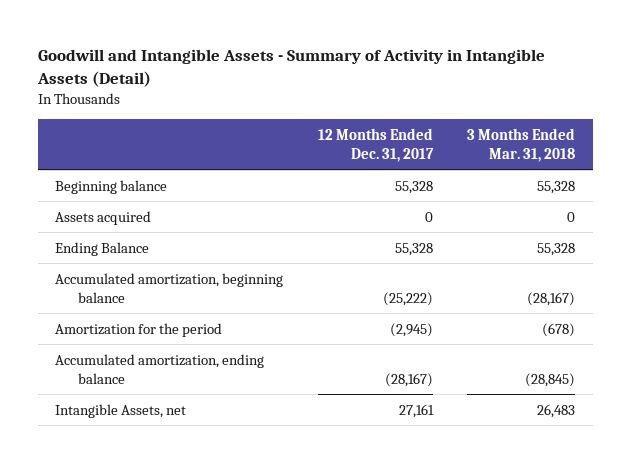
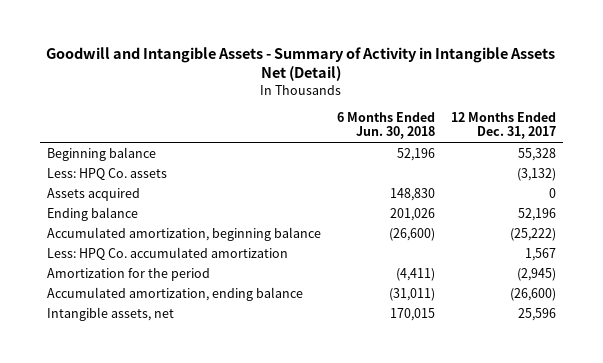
[36,48,545,88] Goodwill and Intangible Assets - Summary of Activity in Intangible Assets (Detail) -> [46,46,556,82] Goodwill and Intangible Assets - Summary of Activity in Intangible Assets Net (Detail)
[467,127,576,163] 3 Months Ended Mar. 31, 2018 -> none
none -> [336,112,435,140] 6 Months Ended Jun. 30, 2018
none -> [47,167,168,180] Less: HPQ Co. assets
[55,241,150,256] Ending Balance -> [47,206,139,221] Ending balance
[394,242,433,256] 55,328 -> [517,207,556,221] 52,196
none -> [47,246,289,260] Less: HPQ Co. accumulated amortization
[384,372,433,387] (28,167) -> [509,287,556,301] (26,600)
[55,403,187,418] Intangible Assets, net -> [47,306,175,321] Intangible assets, net
[398,403,434,418] 27,161 -> [517,307,556,321] 25,596

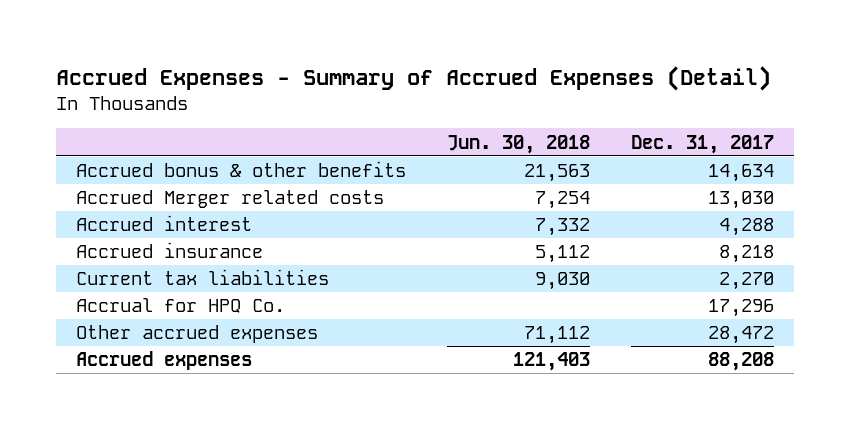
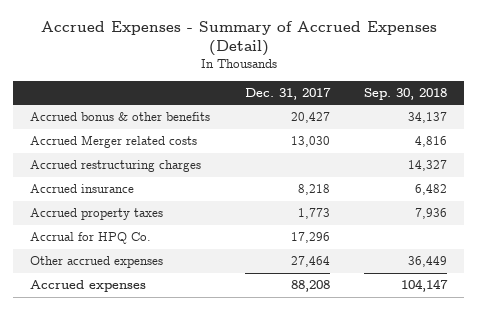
[447,134,591,154] Jun. 30, 2018 -> none
none -> [364,87,448,100] Sep. 30, 2018
[707,164,774,183] 14,634 -> [290,112,330,124] 20,427
[76,215,253,232] Accrued interest -> none
none -> [30,160,202,173] Accrued restructuring charges
[76,269,330,286] Current tax liabilities -> none
none -> [30,208,164,221] Accrued property taxes
[707,326,774,345] 28,472 -> [290,256,330,268] 27,464

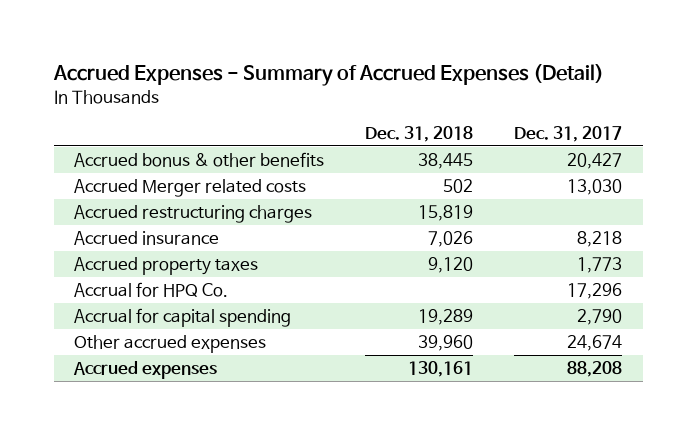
[364,87,448,100] Sep. 30, 2018 -> none
none -> [365,125,474,142] Dec. 31, 2018
none -> [74,308,292,328] Accrual for capital spending
[290,256,330,268] 27,464 -> [567,335,623,352] 24,674

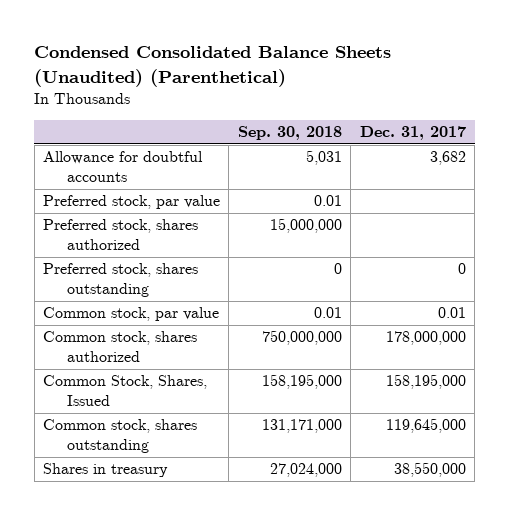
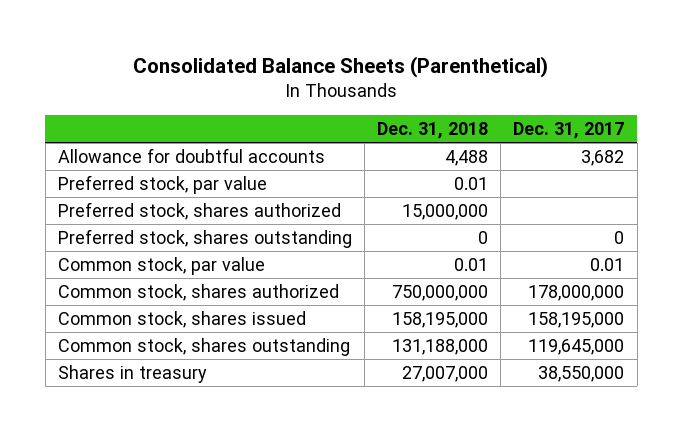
[34,46,392,87] Condensed Consolidated Balance Sheets (Unaudited) (Parenthetical) -> [133,55,549,78] Consolidated Balance Sheets (Parenthetical)
[237,126,342,141] Sep. 30, 2018 -> none
none -> [377,121,489,139] Dec. 31, 2018
[43,375,208,407] Common Stock, Shares, Issued -> [57,311,306,329] Common stock, shares issued

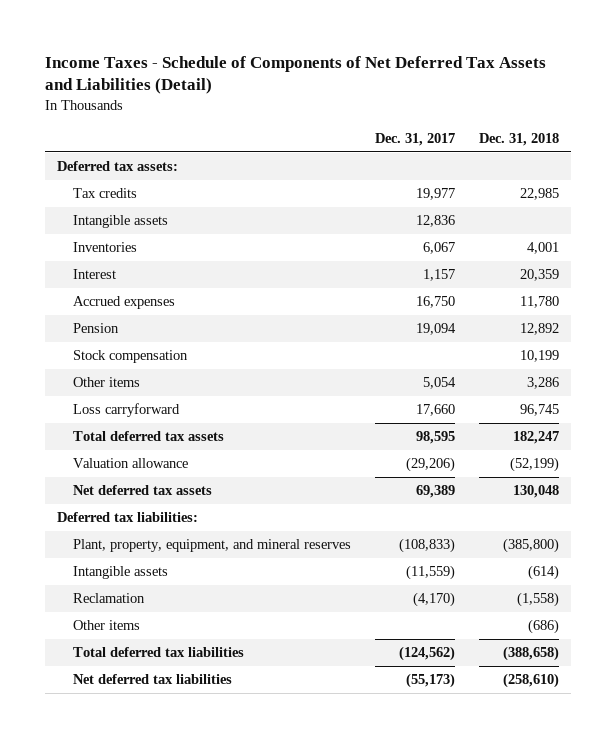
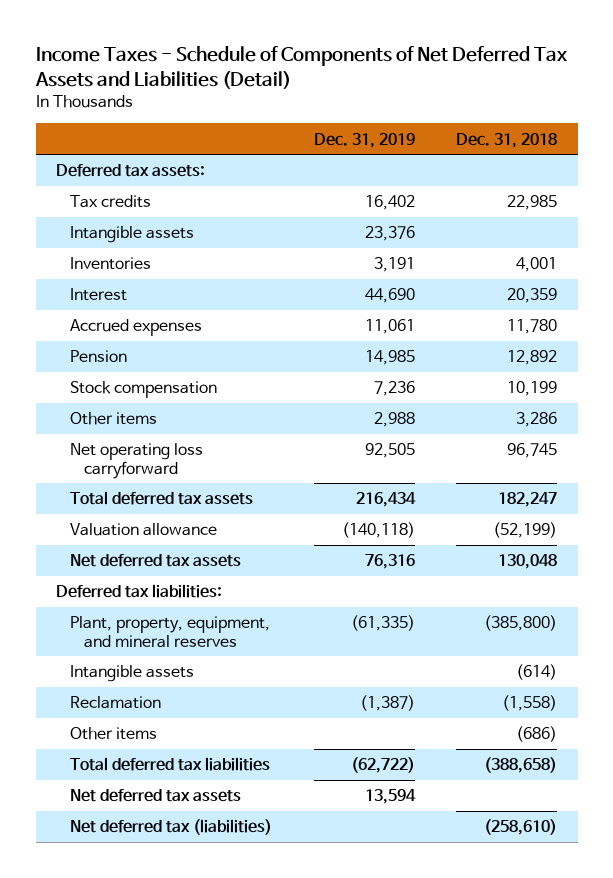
[374,132,455,146] Dec. 31, 2017 -> none
none -> [313,132,415,148] Dec. 31, 2019
[73,403,181,418] Loss carryforward -> [70,443,204,479] Net operating loss carryforward
none -> [70,789,242,803] Net deferred tax assets
[73,674,233,685] Net deferred tax liabilities -> [70,819,273,836] Net deferred tax (liabilities)

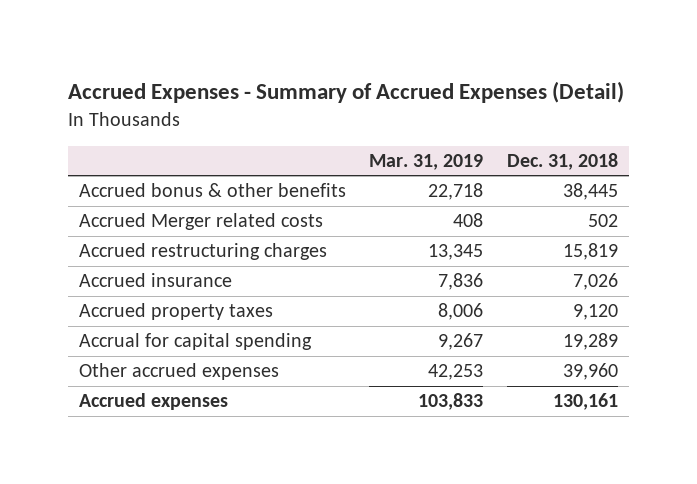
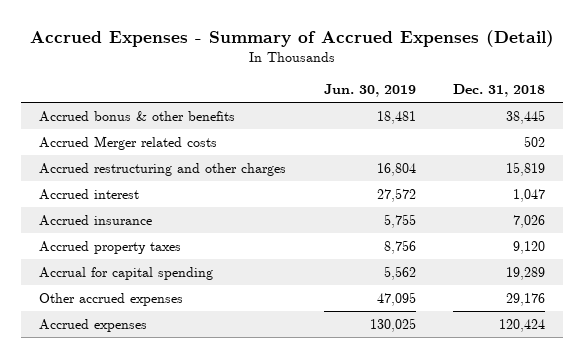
[369,153,484,170] Mar. 31, 2019 -> none
none -> [323,84,416,98] Jun. 30, 2019
[79,243,328,261] Accrued restructuring charges -> [39,162,287,176] Accrued restructuring and other charges
none -> [39,188,140,200] Accrued interest
[562,363,618,381] 39,960 -> [505,292,545,306] 29,176
[552,393,618,411] 130,161 -> [498,318,545,332] 120,424

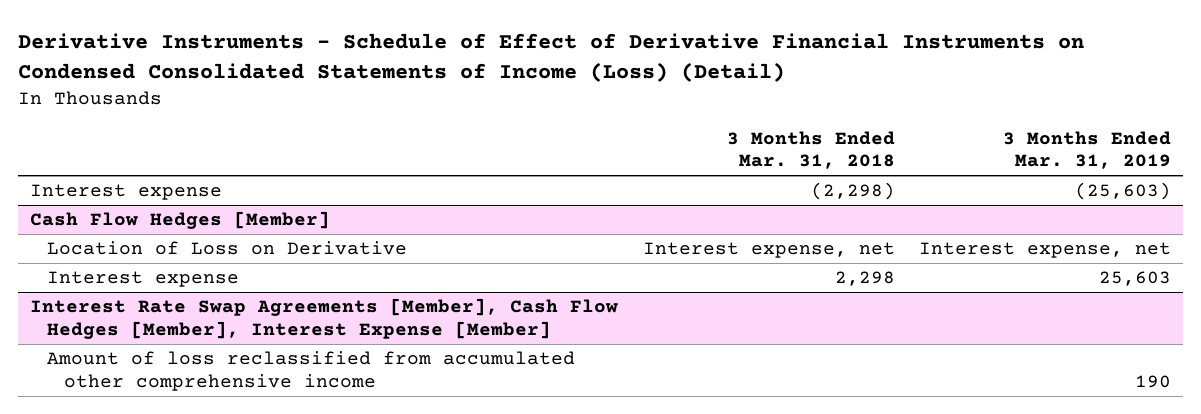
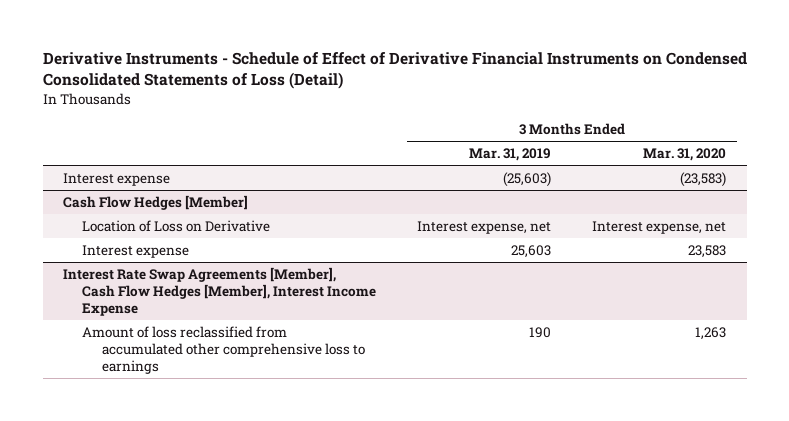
[18,33,1085,83] Derivative Instruments - Schedule of Effect of Derivative Financial Instruments on Condensed Consolidated Statements of Income (Loss) (Detail) -> [42,51,747,90] Derivative Instruments - Schedule of Effect of Derivative Financial Instruments on Condensed Consolidated Statements of Loss (Detail)
[726,130,895,170] 3 Months Ended Mar. 31, 2018 -> none
none -> [643,148,727,162] Mar. 31, 2020
[30,297,619,339] Interest Rate Swap Agreements [Member], Cash Flow Hedges [Member], Interest Expense [Member] -> [63,266,377,317] Interest Rate Swap Agreements [Member], Cash Flow Hedges [Member], Interest Income Expense
[47,350,576,391] Amount of loss reclassified from accumulated other comprehensive income -> [82,325,365,375] Amount of loss reclassified from accumulated other comprehensive loss to earnings

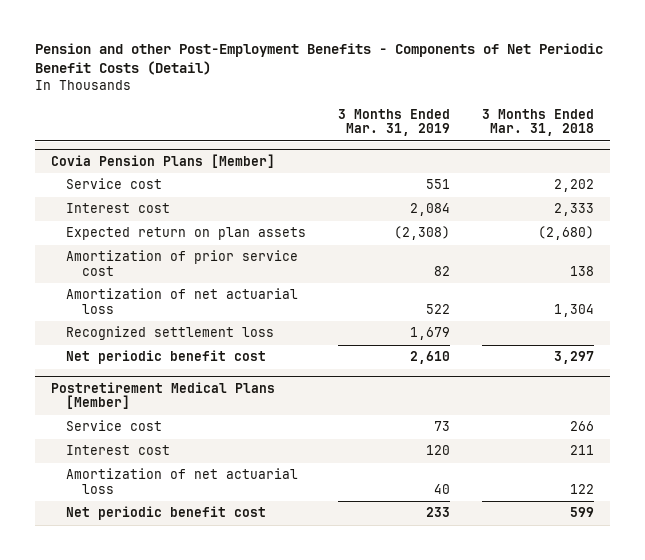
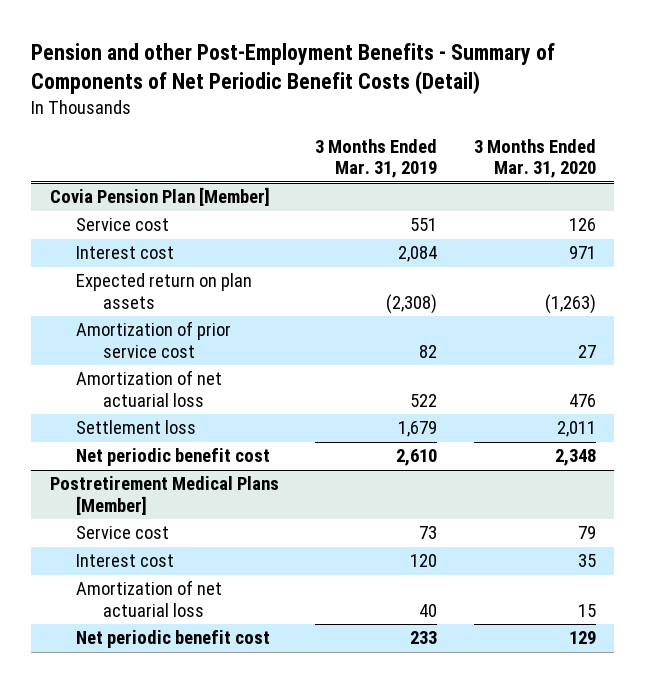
[34,43,603,76] Pension and other Post-Employment Benefits - Components of Net Periodic Benefit Costs (Detail) -> [31,43,556,94] Pension and other Post-Employment Benefits - Summary of Components of Net Periodic Benefit Costs (Detail)
[482,108,595,137] 3 Months Ended Mar. 31, 2018 -> none
none -> [474,138,597,179] 3 Months Ended Mar. 31, 2020
[50,153,275,168] Covia Pension Plans [Member] -> [49,187,270,207] Covia Pension Plan [Member]
[66,326,275,341] Recognized settlement loss -> [76,420,197,435] Settlement loss

